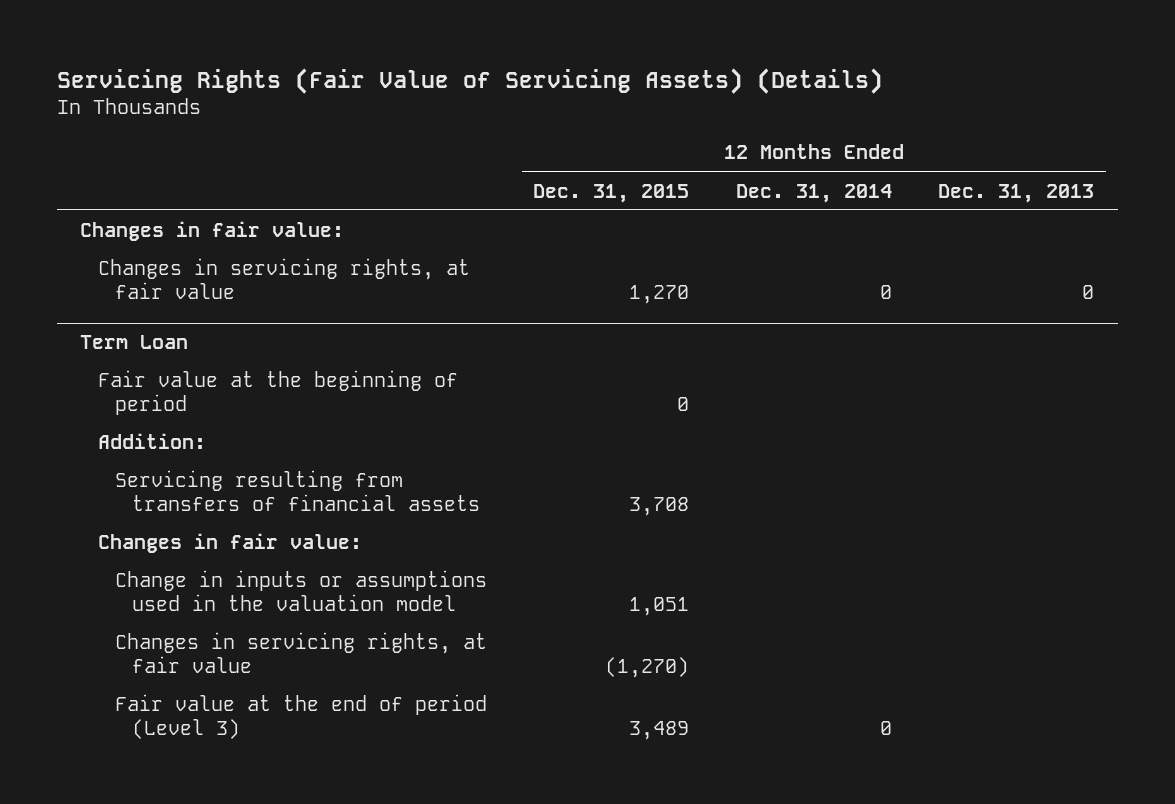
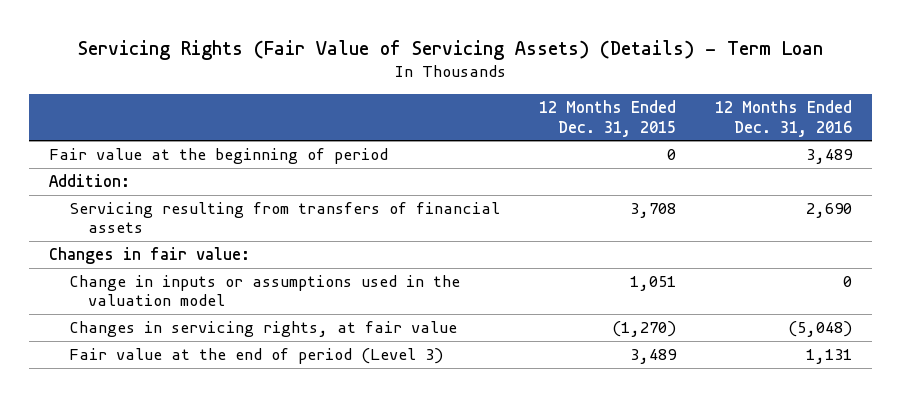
[57,67,884,94] Servicing Rights (Fair Value of Servicing Assets) (Details) -> [77,40,823,61] Servicing Rights (Fair Value of Servicing Assets) (Details) - Term Loan
[735,183,892,203] Dec. 31, 2014 -> none
[938,183,1095,203] Dec. 31, 2013 -> none
none -> [715,100,853,137] 12 Months Ended Dec. 31, 2016
[80,220,345,241] Changes in fair value: -> none
[97,257,470,300] Changes in servicing rights, at fair value -> none
[80,335,189,350] Term Loan -> none

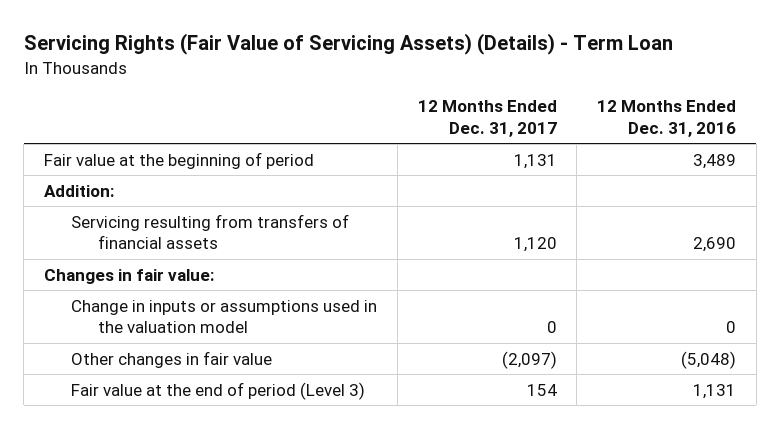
[538,100,676,137] 12 Months Ended Dec. 31, 2015 -> none
none -> [417,100,557,137] 12 Months Ended Dec. 31, 2017
[68,321,457,338] Changes in servicing rights, at fair value -> [71,350,273,368] Other changes in fair value

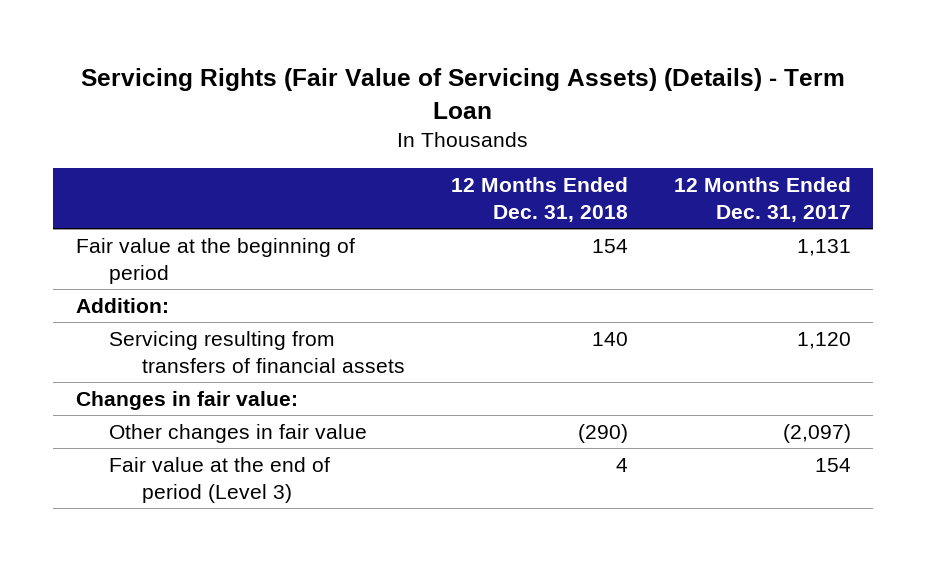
[597,100,737,137] 12 Months Ended Dec. 31, 2016 -> none
none -> [451,176,629,223] 12 Months Ended Dec. 31, 2018
[71,299,378,334] Change in inputs or assumptions used in the valuation model -> none

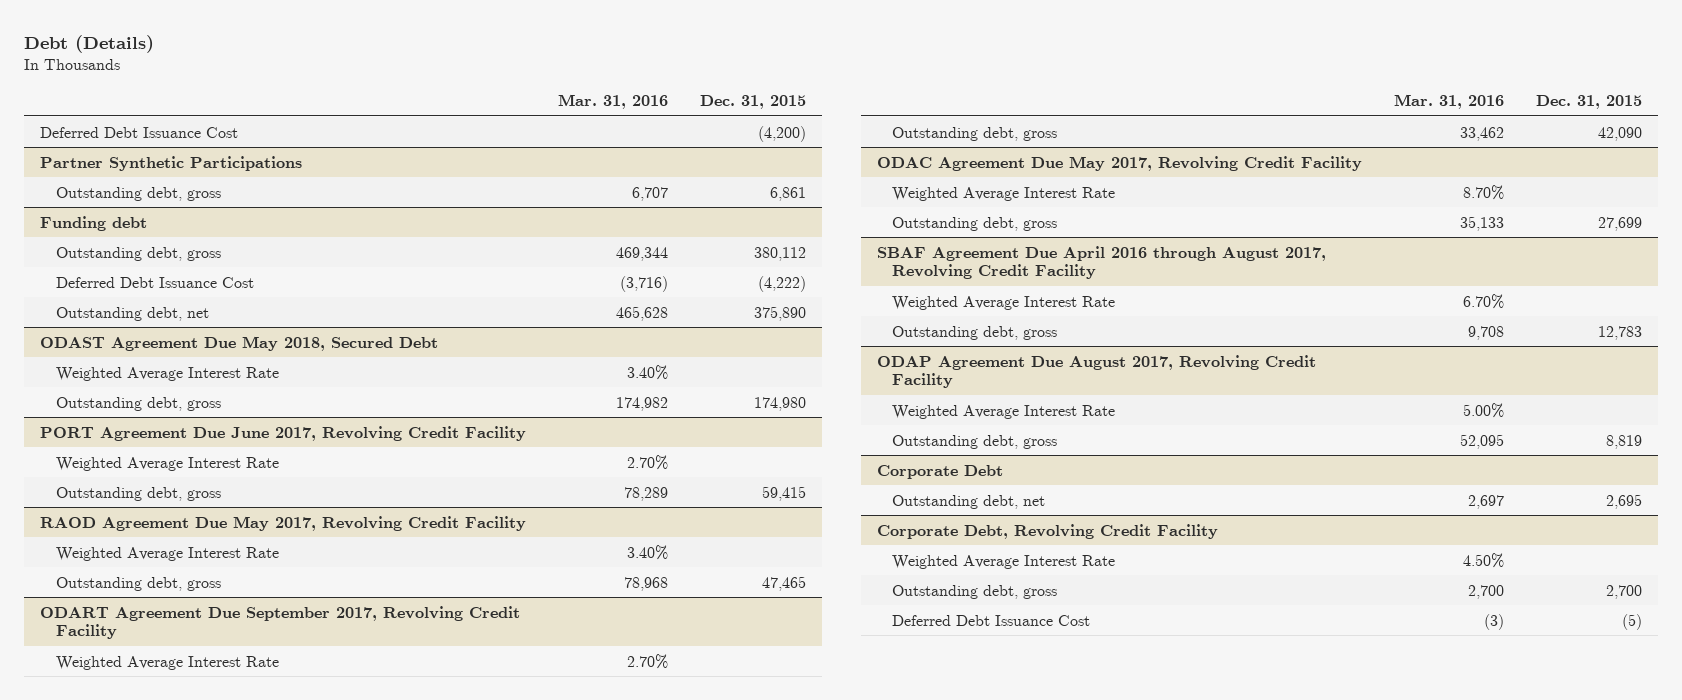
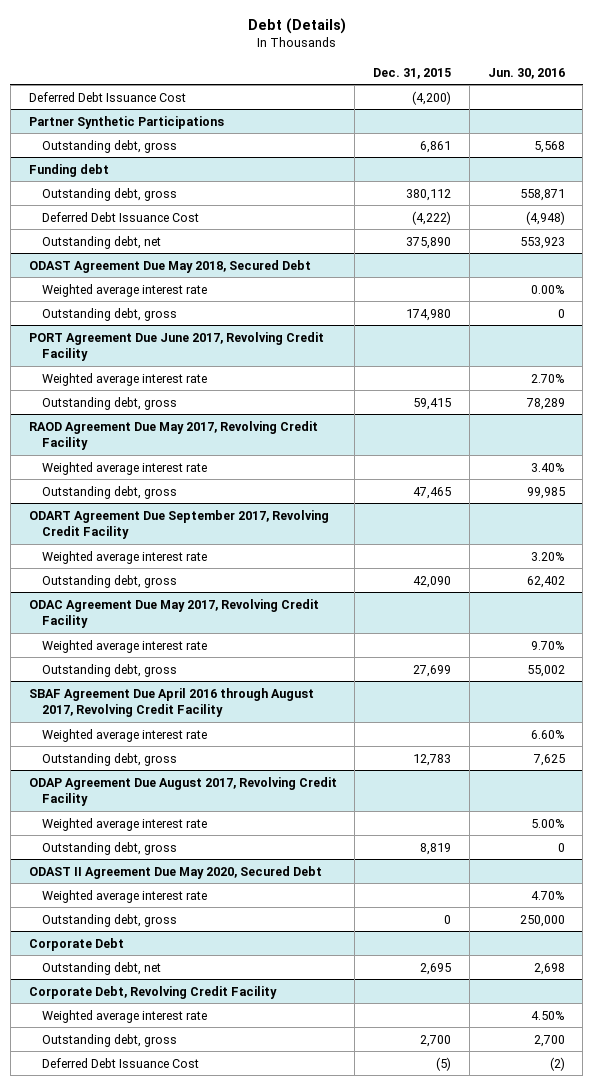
[557,93,668,109] Mar. 31, 2016 -> none
none -> [487,67,565,79] Jun. 30, 2016
[55,366,279,381] Weighted Average Interest Rate -> [42,283,208,297] Weighted average interest rate
[55,456,279,471] Weighted Average Interest Rate -> [42,372,208,386] Weighted average interest rate
[55,546,279,561] Weighted Average Interest Rate -> [42,461,208,475] Weighted average interest rate
[55,655,279,670] Weighted Average Interest Rate -> [42,550,208,564] Weighted average interest rate
[892,186,1116,201] Weighted Average Interest Rate -> [42,639,208,653] Weighted average interest rate
[892,295,1116,310] Weighted Average Interest Rate -> [42,728,208,742] Weighted average interest rate
[892,404,1116,419] Weighted Average Interest Rate -> [42,817,208,831] Weighted average interest rate
none -> [28,865,322,879] ODAST II Agreement Due May 2020, Secured Debt
none -> [42,889,208,903] Weighted average interest rate
none -> [42,913,178,927] Outstanding debt, gross
[892,554,1116,569] Weighted Average Interest Rate -> [42,1009,208,1023] Weighted average interest rate

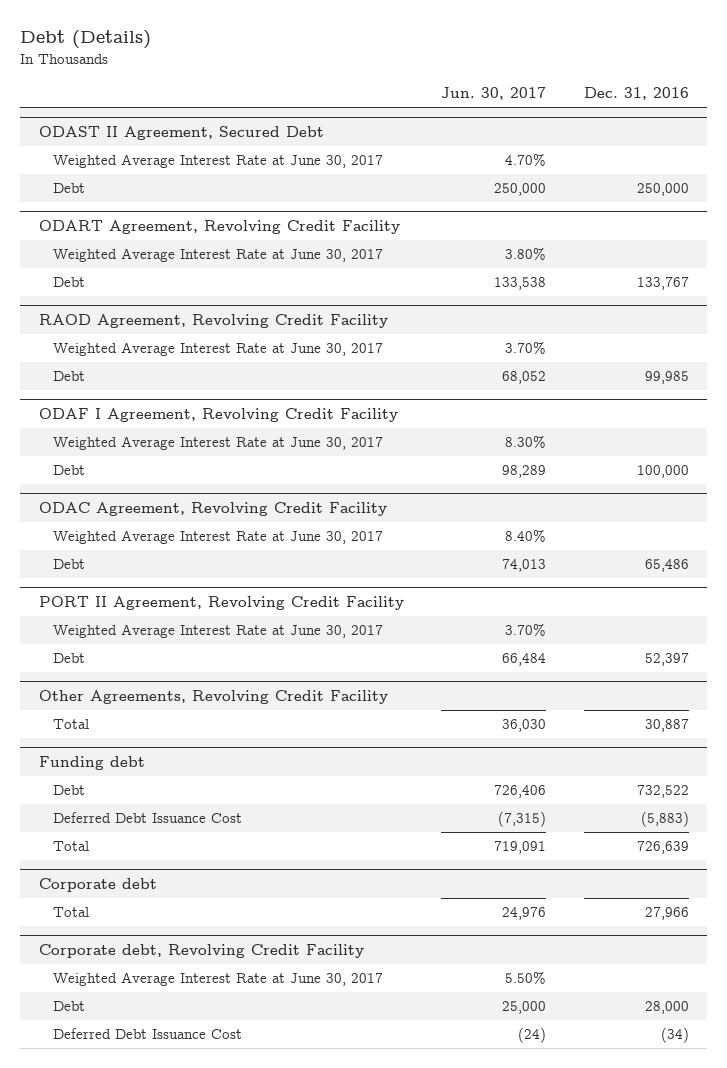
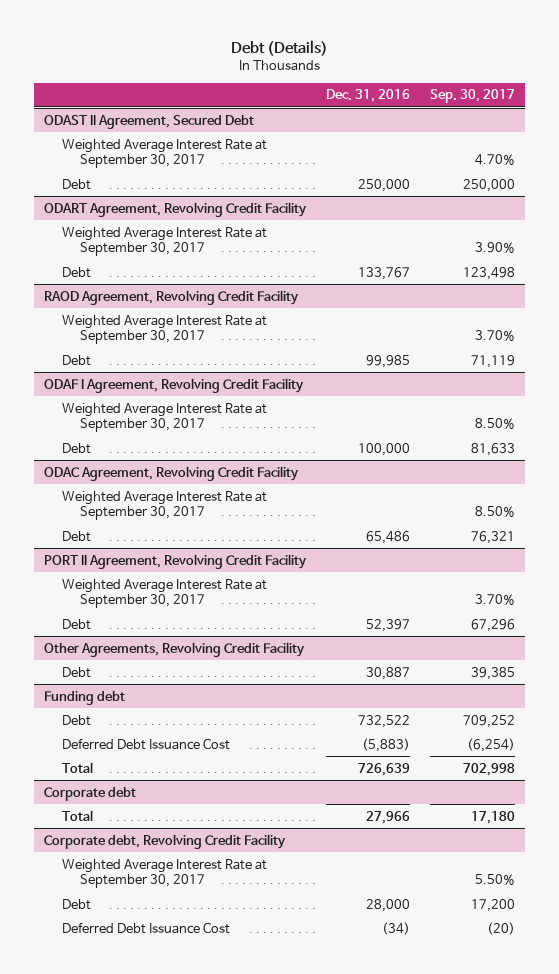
[441,87,547,101] Jun. 30, 2017 -> none
none -> [430,89,516,104] Sep. 30, 2017
[52,154,383,169] Weighted Average Interest Rate at June 30, 2017 -> [61,138,267,169] Weighted Average Interest Rate at September 30, 2017
[52,248,383,263] Weighted Average Interest Rate at June 30, 2017 -> [61,226,267,257] Weighted Average Interest Rate at September 30, 2017
[52,342,383,357] Weighted Average Interest Rate at June 30, 2017 -> [61,314,267,345] Weighted Average Interest Rate at September 30, 2017
[52,436,383,451] Weighted Average Interest Rate at June 30, 2017 -> [61,402,267,433] Weighted Average Interest Rate at September 30, 2017
[52,530,383,545] Weighted Average Interest Rate at June 30, 2017 -> [61,490,267,521] Weighted Average Interest Rate at September 30, 2017
[52,624,383,639] Weighted Average Interest Rate at June 30, 2017 -> [61,578,267,609] Weighted Average Interest Rate at September 30, 2017
[52,719,89,730] Total -> [61,666,91,678] Debt
[52,972,383,987] Weighted Average Interest Rate at June 30, 2017 -> [61,858,267,889] Weighted Average Interest Rate at September 30, 2017

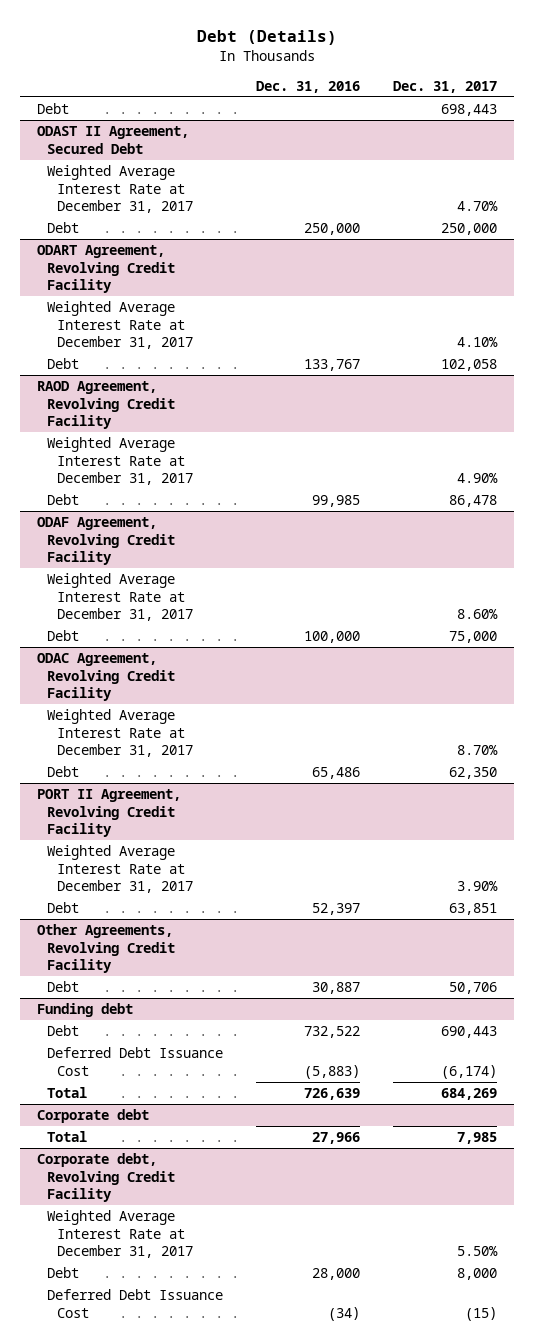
[430,89,516,104] Sep. 30, 2017 -> none
none -> [393,80,498,93] Dec. 31, 2017
none -> [36,103,69,115] Debt
[61,138,267,169] Weighted Average Interest Rate at September 30, 2017 -> [46,165,193,214] Weighted Average Interest Rate at December 31, 2017
[61,226,267,257] Weighted Average Interest Rate at September 30, 2017 -> [46,301,193,350] Weighted Average Interest Rate at December 31, 2017
[61,314,267,345] Weighted Average Interest Rate at September 30, 2017 -> [46,437,193,486] Weighted Average Interest Rate at December 31, 2017
[44,377,305,393] ODAF I Agreement, Revolving Credit Facility -> [36,517,175,566] ODAF Agreement, Revolving Credit Facility
[61,402,267,433] Weighted Average Interest Rate at September 30, 2017 -> [46,573,193,622] Weighted Average Interest Rate at December 31, 2017
[61,490,267,521] Weighted Average Interest Rate at September 30, 2017 -> [46,709,193,758] Weighted Average Interest Rate at December 31, 2017
[61,578,267,609] Weighted Average Interest Rate at September 30, 2017 -> [46,845,193,894] Weighted Average Interest Rate at December 31, 2017
[61,858,267,889] Weighted Average Interest Rate at September 30, 2017 -> [46,1210,193,1259] Weighted Average Interest Rate at December 31, 2017

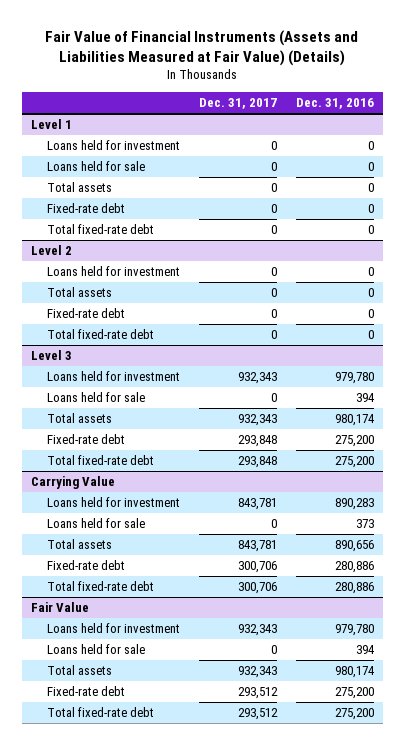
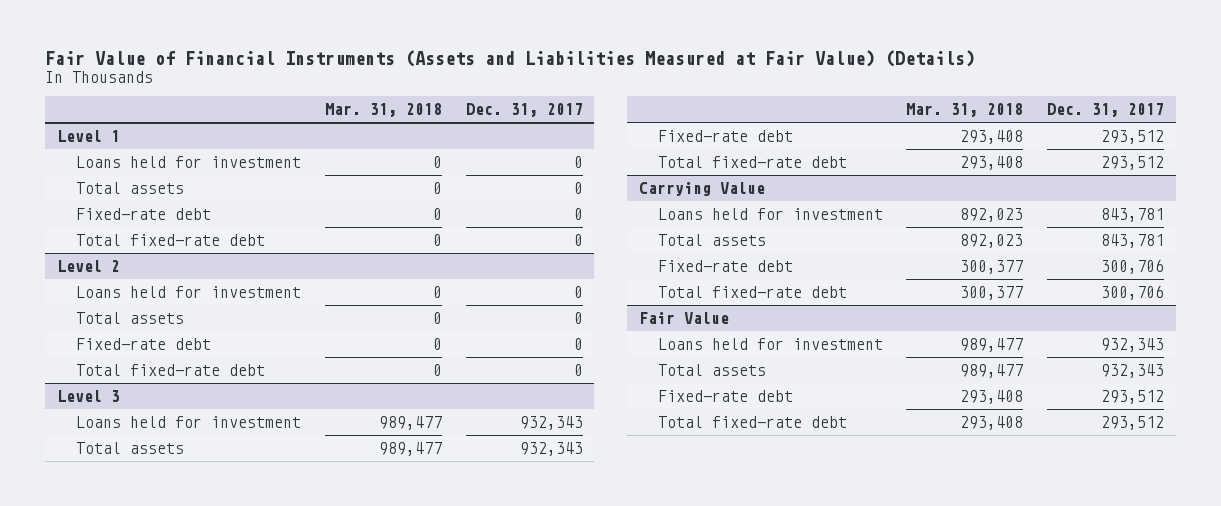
[295,98,374,110] Dec. 31, 2016 -> none
none -> [324,102,442,117] Mar. 31, 2018
[47,161,146,172] Loans held for sale -> none
[47,392,146,403] Loans held for sale -> none
[238,435,278,448] 293,848 -> [1101,130,1165,145] 293,512
[238,456,278,469] 293,848 -> [1101,156,1165,171] 293,512
[47,518,146,529] Loans held for sale -> none
[47,644,146,655] Loans held for sale -> none

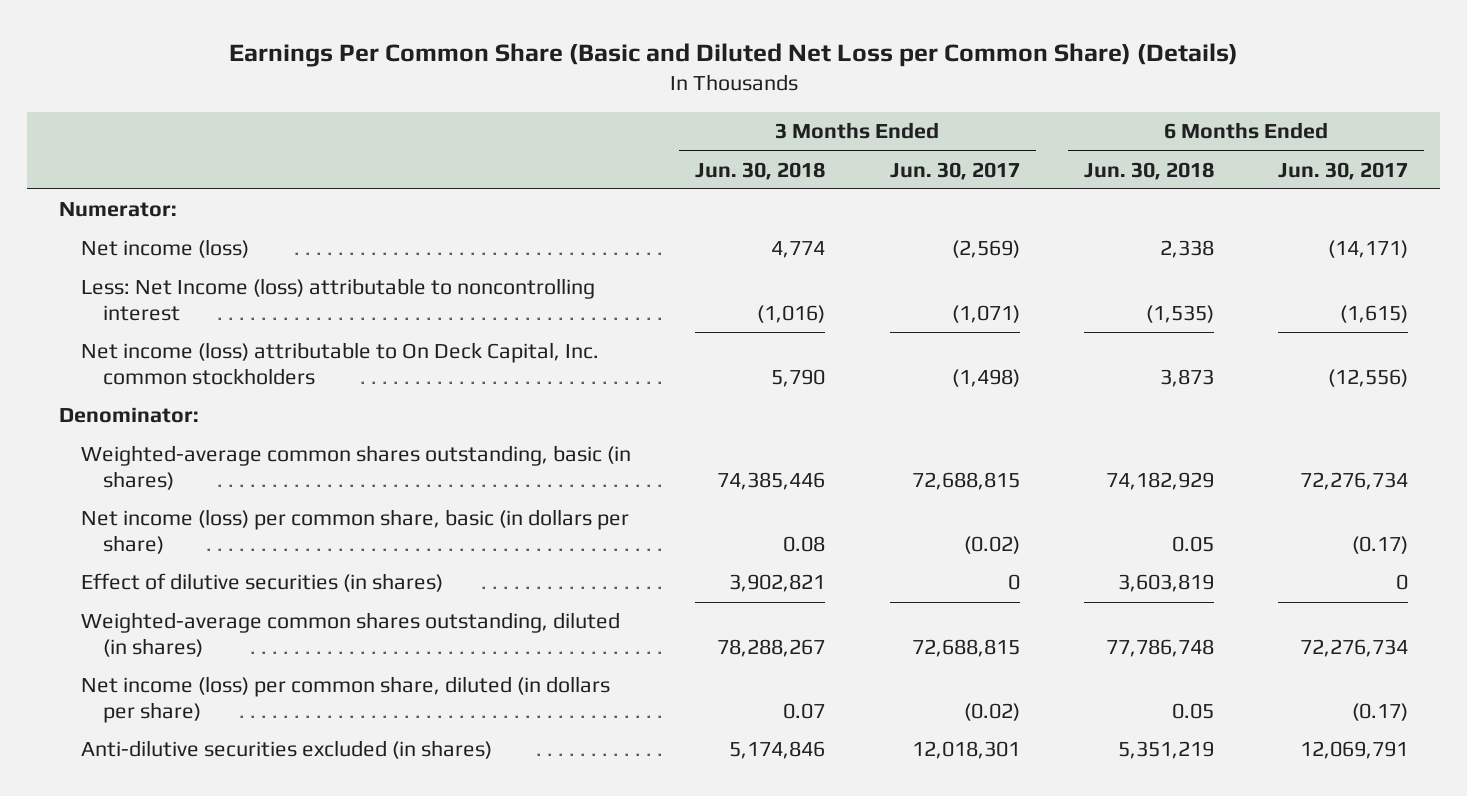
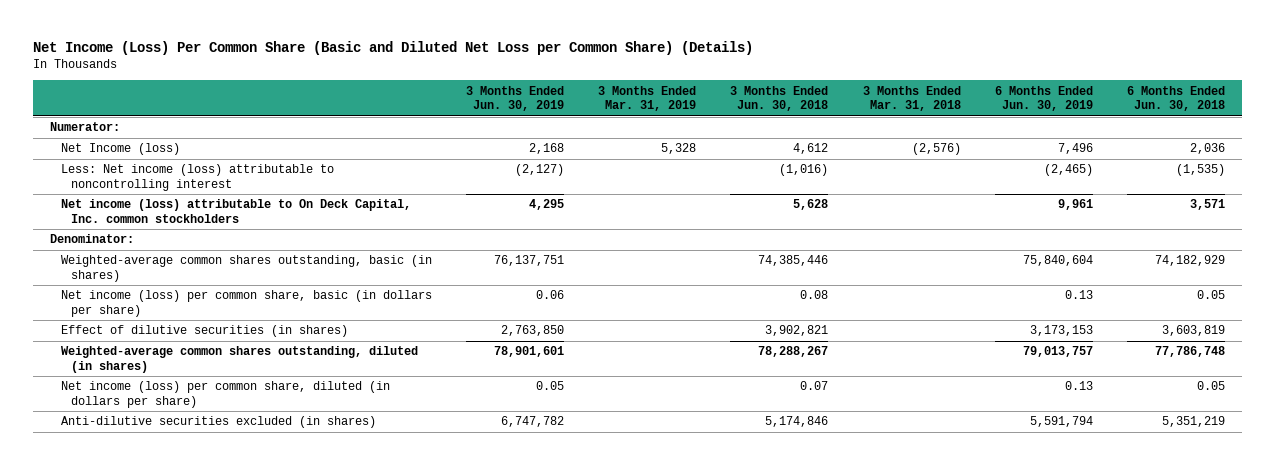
[228,42,1238,67] Earnings Per Common Share (Basic and Diluted Net Loss per Common Share) (Details) -> [32,40,753,55] Net Income (Loss) Per Common Share (Basic and Diluted Net Loss per Common Share) (Details)
[889,161,1020,180] Jun. 30, 2017 -> none
[1278,161,1409,180] Jun. 30, 2017 -> none
none -> [465,85,564,112] 3 Months Ended Jun. 30, 2019
none -> [598,85,697,112] 3 Months Ended Mar. 31, 2019
none -> [862,85,961,112] 3 Months Ended Mar. 31, 2018
none -> [994,85,1093,112] 6 Months Ended Jun. 30, 2019
[80,239,249,259] Net income (loss) -> [60,143,180,156] Net Income (loss)
[771,241,826,259] 4,774 -> [793,143,829,155] 4,612
[1159,240,1214,259] 2,338 -> [1190,143,1226,155] 2,036
[80,278,595,322] Less: Net Income (loss) attributable to noncontrolling interest -> [60,164,334,192] Less: Net income (loss) attributable to noncontrolling interest
[771,369,826,388] 5,790 -> [793,199,829,211] 5,628
[1159,369,1214,388] 3,873 -> [1190,199,1226,211] 3,571

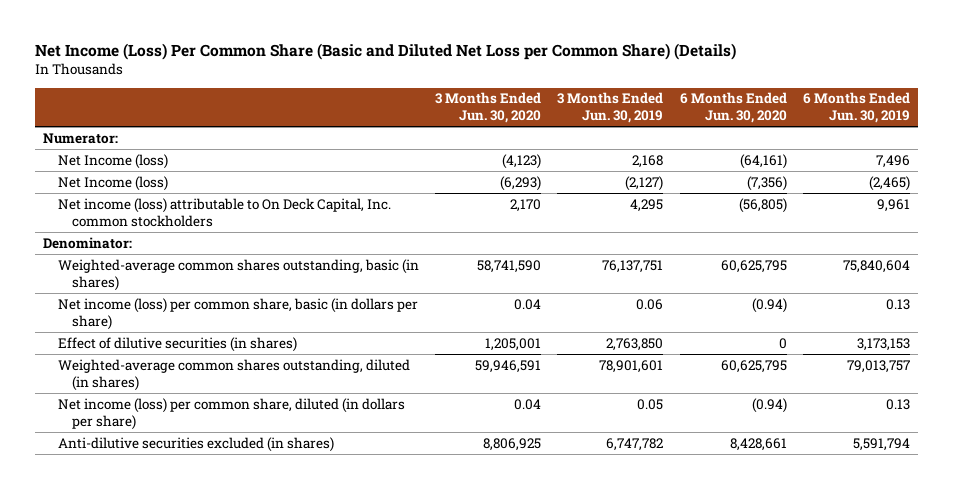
[598,85,697,112] 3 Months Ended Mar. 31, 2019 -> none
[730,85,829,112] 3 Months Ended Jun. 30, 2018 -> none
[862,85,961,112] 3 Months Ended Mar. 31, 2018 -> none
[1127,85,1226,112] 6 Months Ended Jun. 30, 2018 -> none
none -> [435,92,542,124] 3 Months Ended Jun. 30, 2020
none -> [679,92,787,124] 6 Months Ended Jun. 30, 2020
[60,164,334,192] Less: Net income (loss) attributable to noncontrolling interest -> [57,175,168,191] Net Income (loss)

